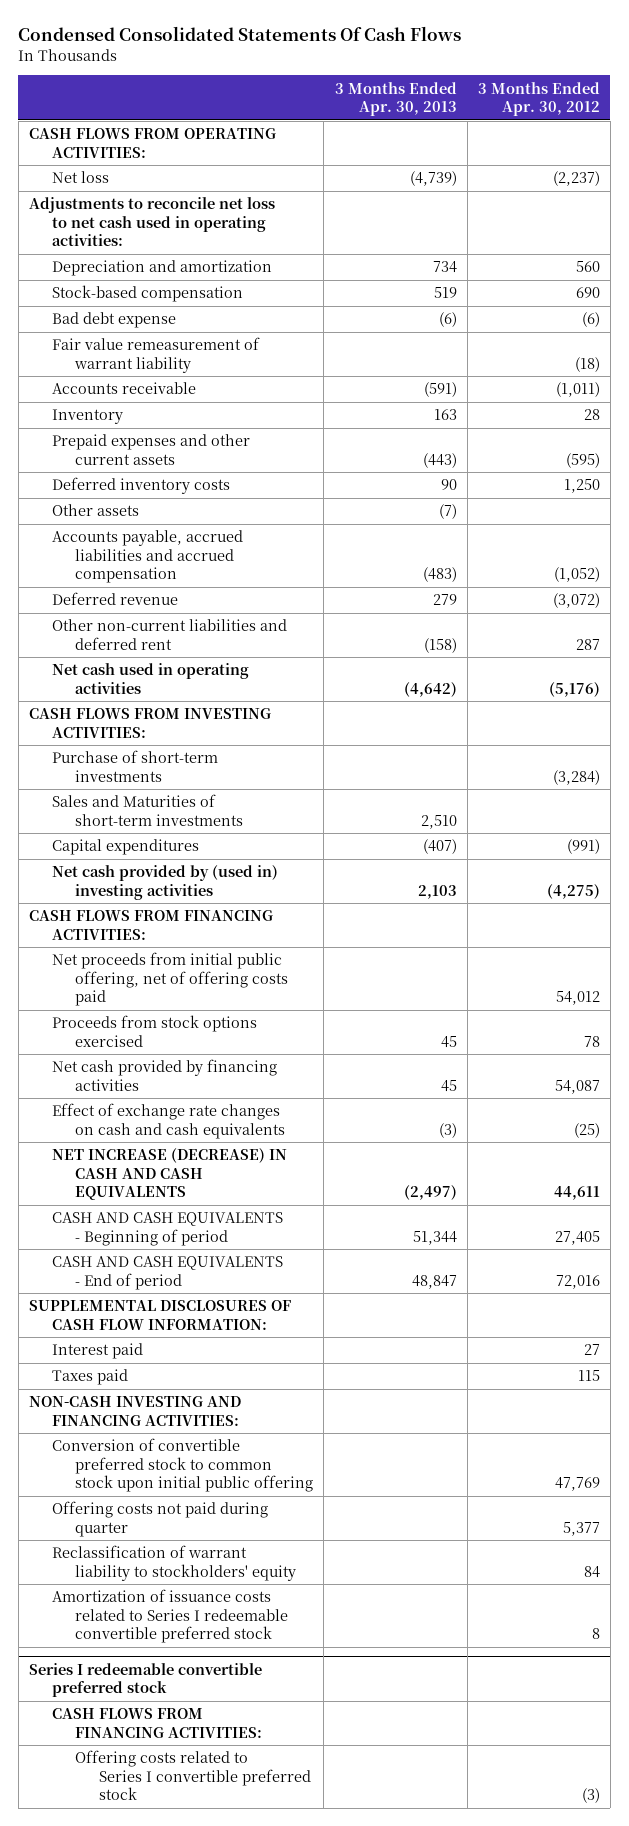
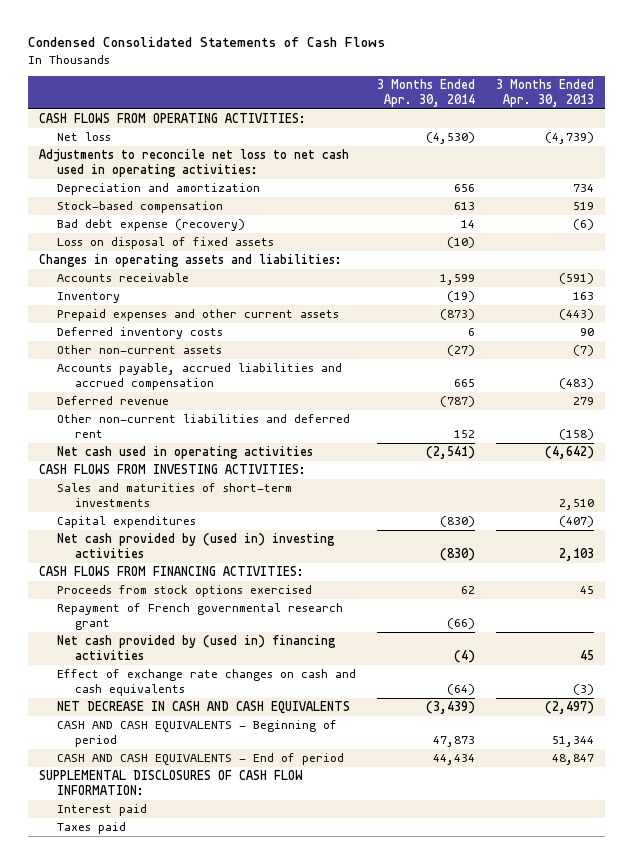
[18,26,462,42] Condensed Consolidated Statements Of Cash Flows -> [28,37,386,48] Condensed Consolidated Statements of Cash Flows
[477,81,600,116] 3 Months Ended Apr. 30, 2012 -> none
none -> [377,79,476,108] 3 Months Ended Apr. 30, 2014
[52,337,261,373] Fair value remeasurement of warrant liability -> none
[52,312,177,329] Bad debt expense -> [56,219,245,232] Bad debt expense (recovery)
none -> [56,237,274,250] Loss on disposal of fixed assets
none -> [38,254,342,268] Changes in operating assets and liabilities:
[52,504,140,517] Other assets -> [56,345,222,355] Other non-current assets
[52,750,219,782] Purchase of short-term investments -> none
[52,794,244,826] Sales and Maturities of short-term investments -> [56,483,292,508] Sales and maturities of short-term investments
[52,952,289,1007] Net proceeds from initial public offering, net of offering costs paid -> none
none -> [56,603,343,631] Repayment of French governmental research grant
[52,1059,278,1091] Net cash provided by financing activities -> [56,635,336,661] Net cash provided by (used in) financing activities
[52,1148,288,1201] NET INCREASE (DECREASE) IN CASH AND CASH EQUIVALENTS -> [56,701,350,715] NET DECREASE IN CASH AND CASH EQUIVALENTS
[28,1396,241,1426] NON-CASH INVESTING AND FINANCING ACTIVITIES: -> none
[52,1438,314,1493] Conversion of convertible preferred stock to common stock upon initial public offering -> none
[52,1501,269,1537] Offering costs not paid during quarter -> none
[52,1545,297,1581] Reclassification of warrant liability to stockholders' equity -> none
[52,1589,289,1644] Amortization of issuance costs related to Series I redeemable convertible preferred stock -> none
[28,1662,262,1697] Series I redeemable convertible preferred stock -> none
[52,1708,263,1738] CASH FLOWS FROM FINANCING ACTIVITIES: -> none
[75,1750,311,1801] Offering costs related to Series I convertible preferred stock -> none

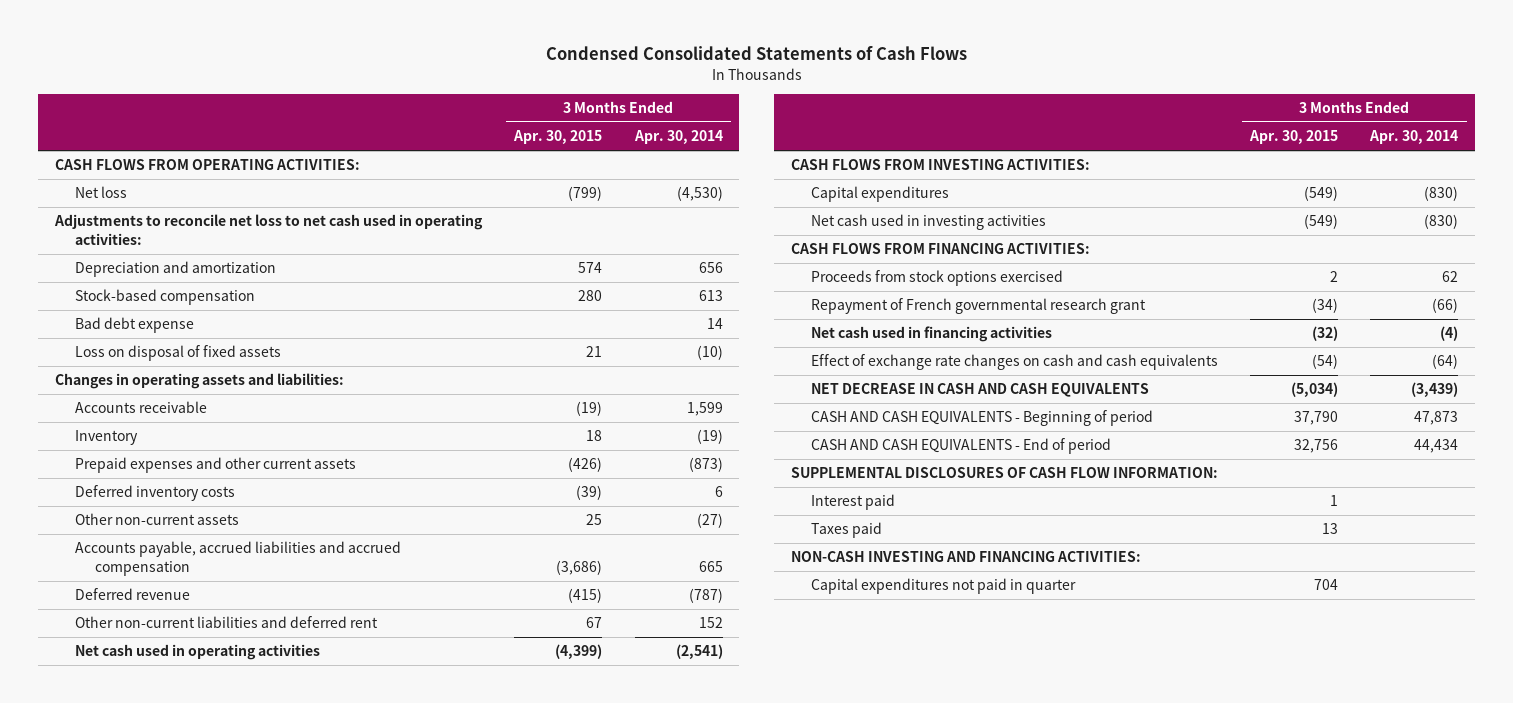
[496,79,595,108] 3 Months Ended Apr. 30, 2013 -> none
none -> [513,130,603,145] Apr. 30, 2015
[56,219,245,232] Bad debt expense (recovery) -> [74,317,194,334] Bad debt expense
[56,483,292,508] Sales and maturities of short-term investments -> none
[56,533,335,559] Net cash provided by (used in) investing activities -> [810,214,1046,231] Net cash used in investing activities
[56,635,336,661] Net cash provided by (used in) financing activities -> [810,326,1052,343] Net cash used in financing activities
none -> [790,551,1141,563] NON-CASH INVESTING AND FINANCING ACTIVITIES:
none -> [810,578,1076,595] Capital expenditures not paid in quarter

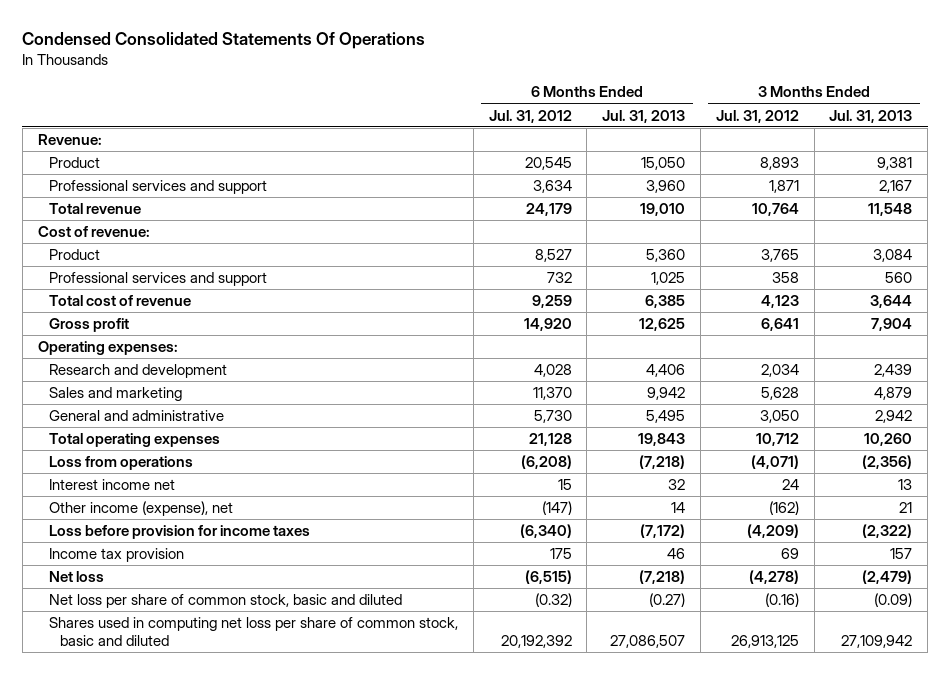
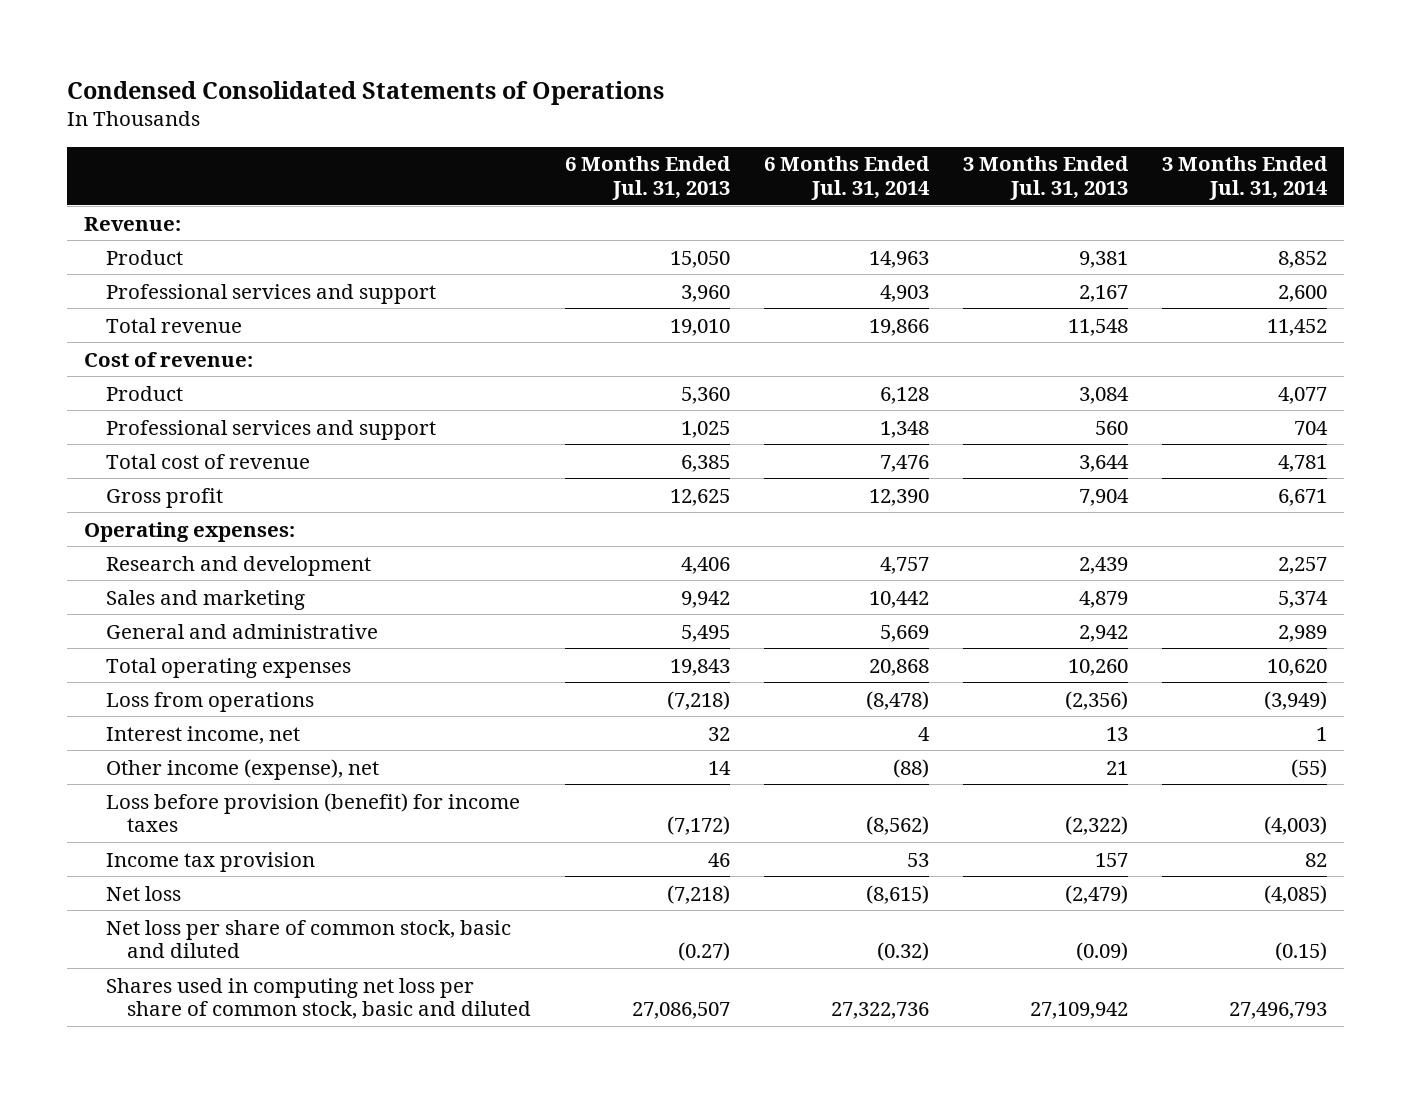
[22,32,426,50] Condensed Consolidated Statements Of Operations -> [66,80,664,105] Condensed Consolidated Statements of Operations
[488,109,572,123] Jul. 31, 2012 -> none
[715,109,799,123] Jul. 31, 2012 -> none
none -> [764,156,931,201] 6 Months Ended Jul. 31, 2014
none -> [1162,156,1329,201] 3 Months Ended Jul. 31, 2014
[49,479,176,491] Interest income net -> [105,725,300,744] Interest income, net
[49,525,311,540] Loss before provision for income taxes -> [105,792,520,833] Loss before provision (benefit) for income taxes

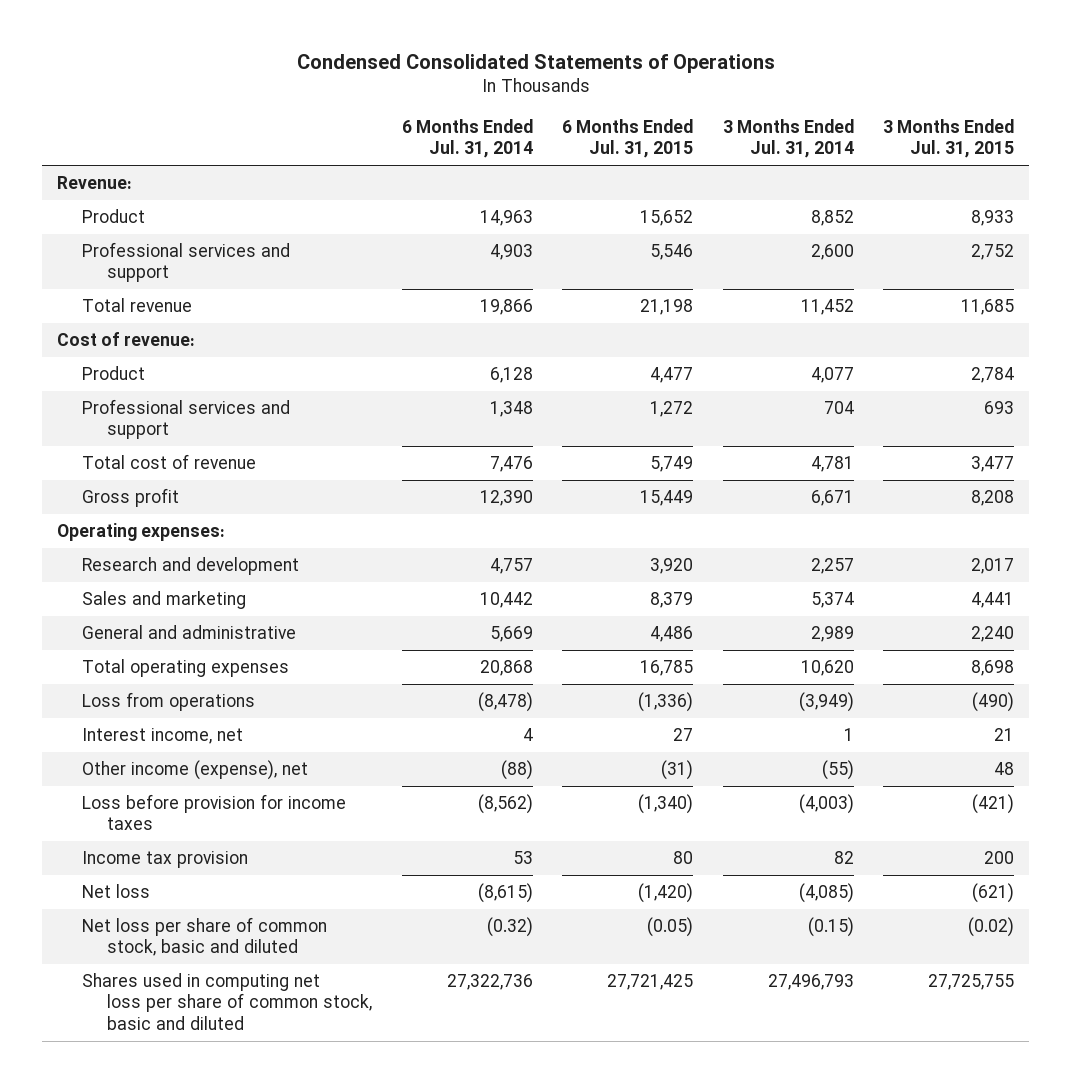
[565,156,732,201] 6 Months Ended Jul. 31, 2013 -> none
[963,156,1130,201] 3 Months Ended Jul. 31, 2013 -> none
none -> [562,119,694,159] 6 Months Ended Jul. 31, 2015
none -> [883,119,1015,159] 3 Months Ended Jul. 31, 2015
[105,792,520,833] Loss before provision (benefit) for income taxes -> [81,794,346,831] Loss before provision for income taxes

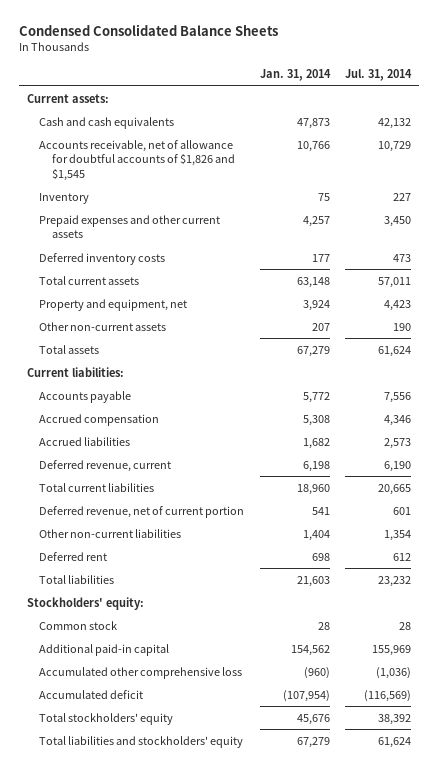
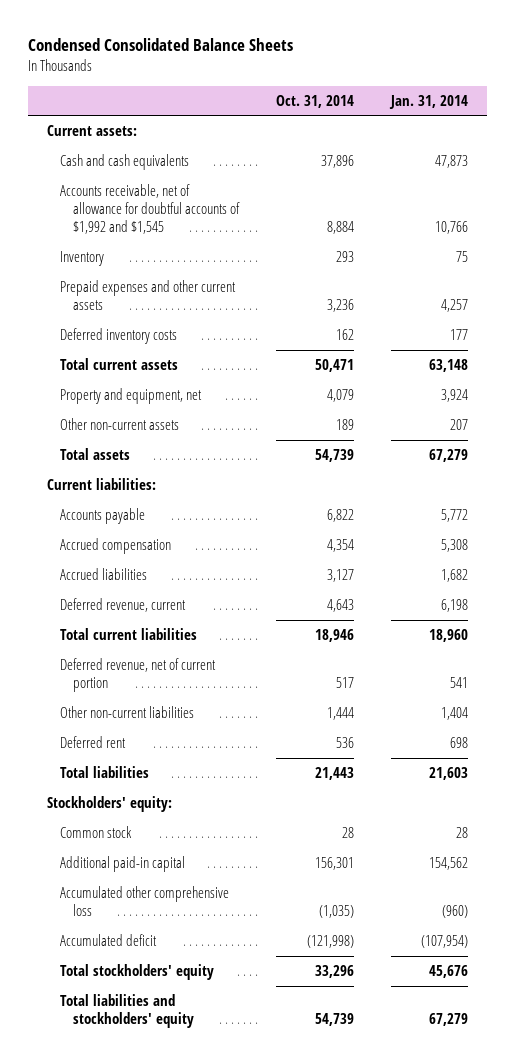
[345,69,413,82] Jul. 31, 2014 -> none
none -> [276,94,355,108] Oct. 31, 2014
[39,139,235,181] Accounts receivable, net of allowance for doubtful accounts of $1,826 and $1,545 -> [60,183,241,235] Accounts receivable, net of allowance for doubtful accounts of $1,992 and $1,545

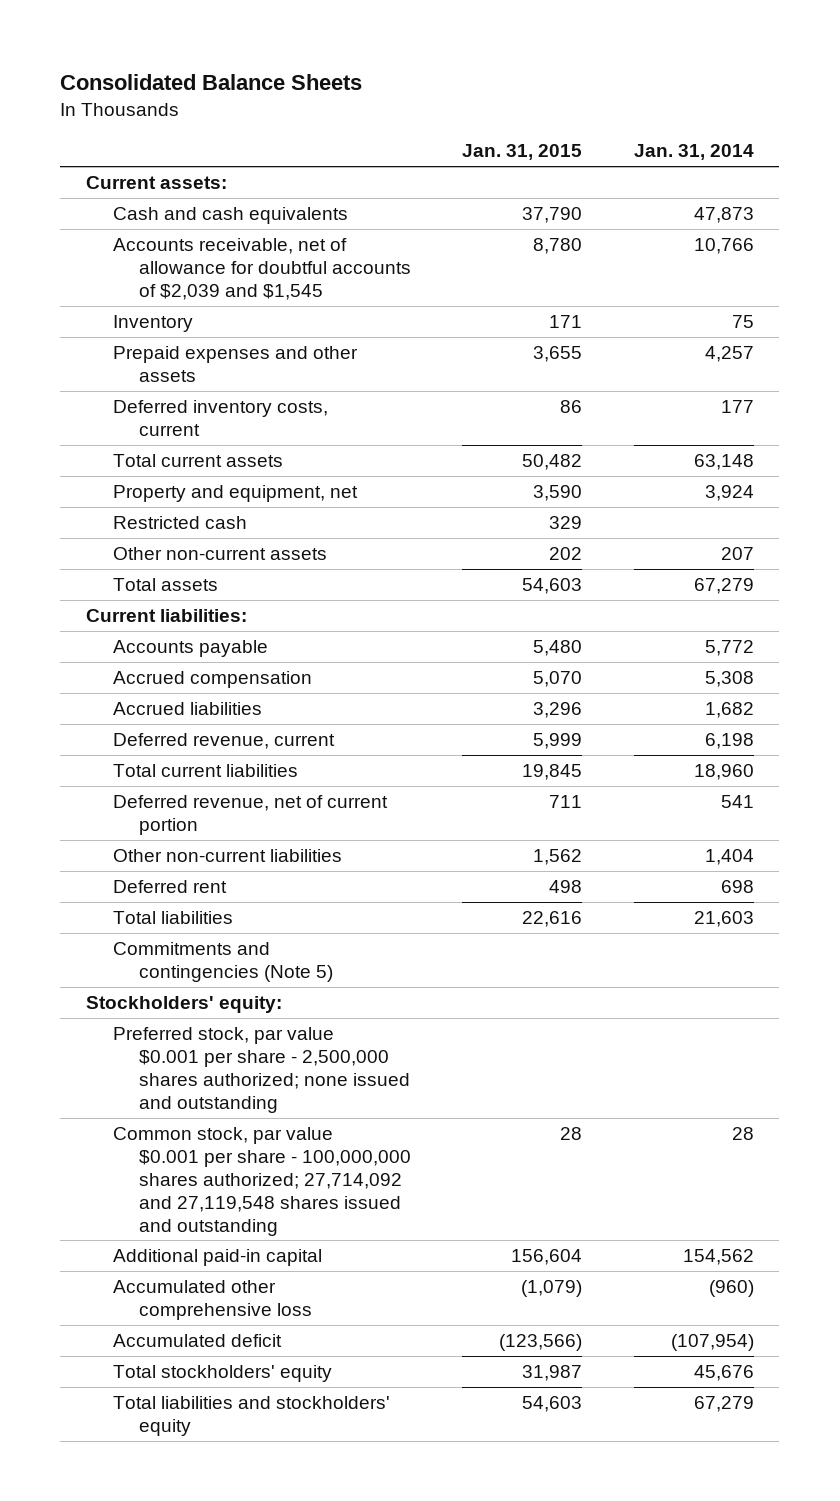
[28,38,294,52] Condensed Consolidated Balance Sheets -> [60,74,363,91] Consolidated Balance Sheets
[276,94,355,108] Oct. 31, 2014 -> none
none -> [462,144,583,161] Jan. 31, 2015
[60,183,241,235] Accounts receivable, net of allowance for doubtful accounts of $1,992 and $1,545 -> [112,238,412,300] Accounts receivable, net of allowance for doubtful accounts of $2,039 and $1,545
[60,279,237,311] Prepaid expenses and other current assets -> [112,346,358,382] Prepaid expenses and other assets
[60,327,178,344] Deferred inventory costs -> [112,400,328,436] Deferred inventory costs, current
none -> [112,516,247,530] Restricted cash
none -> [112,942,334,982] Commitments and contingencies (Note 5)
none -> [112,1027,411,1113] Preferred stock, par value $0.001 per share - 2,500,000 shares authorized; none issued and outstanding
[60,825,133,838] Common stock -> [112,1127,412,1236] Common stock, par value $0.001 per share - 100,000,000 shares authorized; 27,714,092 and 27,119,548 shares issued and outstanding

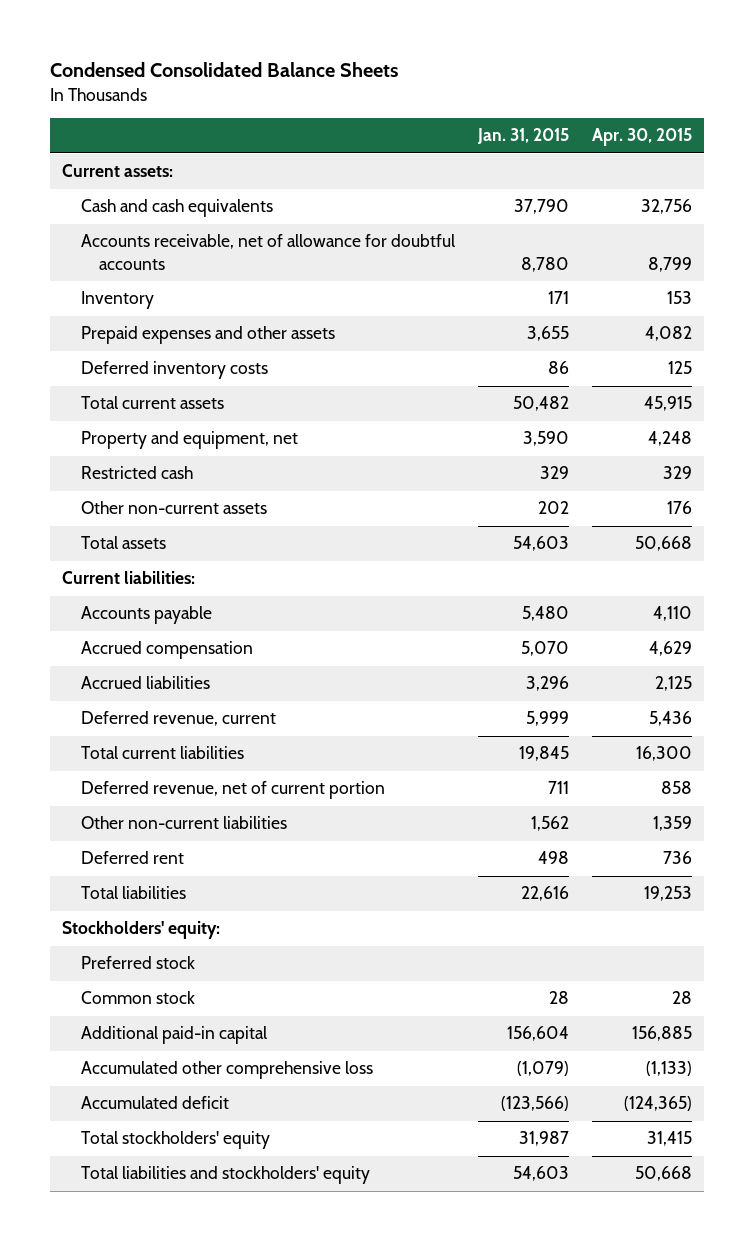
[60,74,363,91] Consolidated Balance Sheets -> [50,62,399,78] Condensed Consolidated Balance Sheets
[633,144,754,161] Jan. 31, 2014 -> none
none -> [592,128,693,147] Apr. 30, 2015
[112,238,412,300] Accounts receivable, net of allowance for doubtful accounts of $2,039 and $1,545 -> [80,234,455,270] Accounts receivable, net of allowance for doubtful accounts
[112,400,328,436] Deferred inventory costs, current -> [80,361,268,380] Deferred inventory costs
[112,942,334,982] Commitments and contingencies (Note 5) -> none
[112,1027,411,1113] Preferred stock, par value $0.001 per share - 2,500,000 shares authorized; none issued and outstanding -> [80,956,195,970] Preferred stock
[112,1127,412,1236] Common stock, par value $0.001 per share - 100,000,000 shares authorized; 27,714,092 and 27,119,548 shares issued and outstanding -> [80,991,195,1005] Common stock

